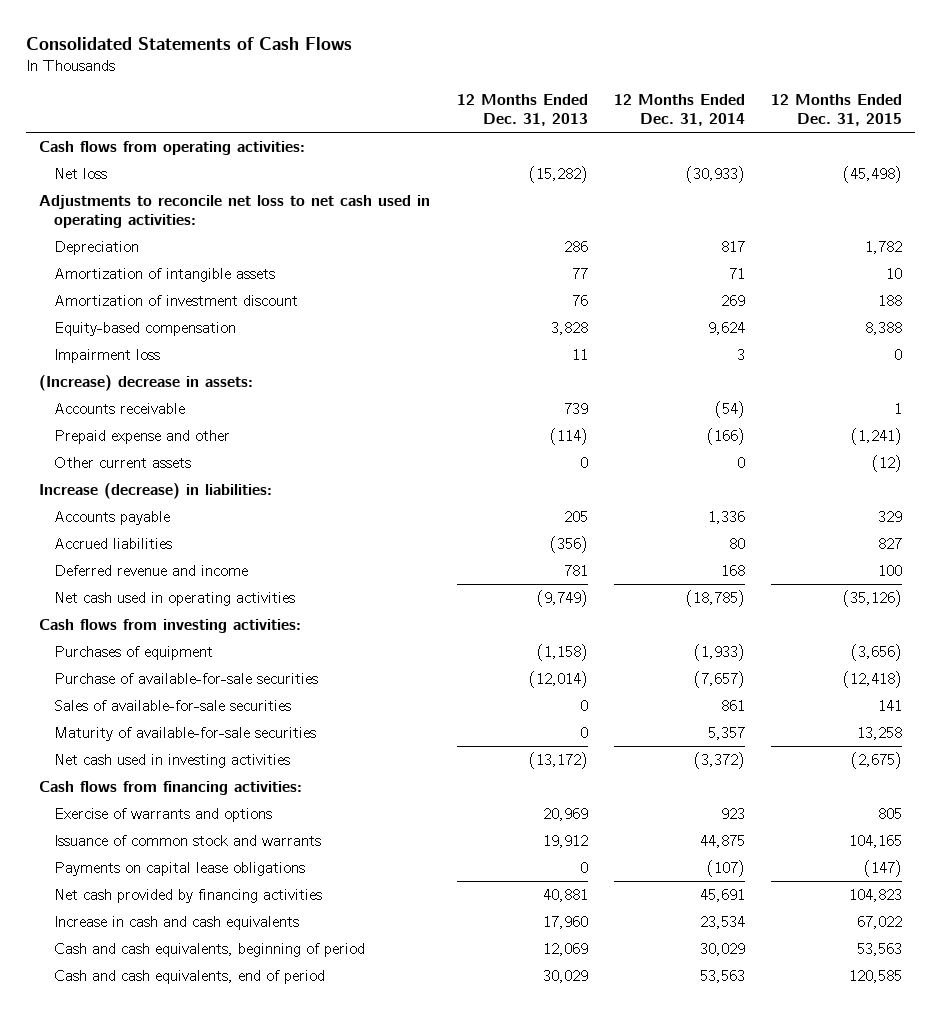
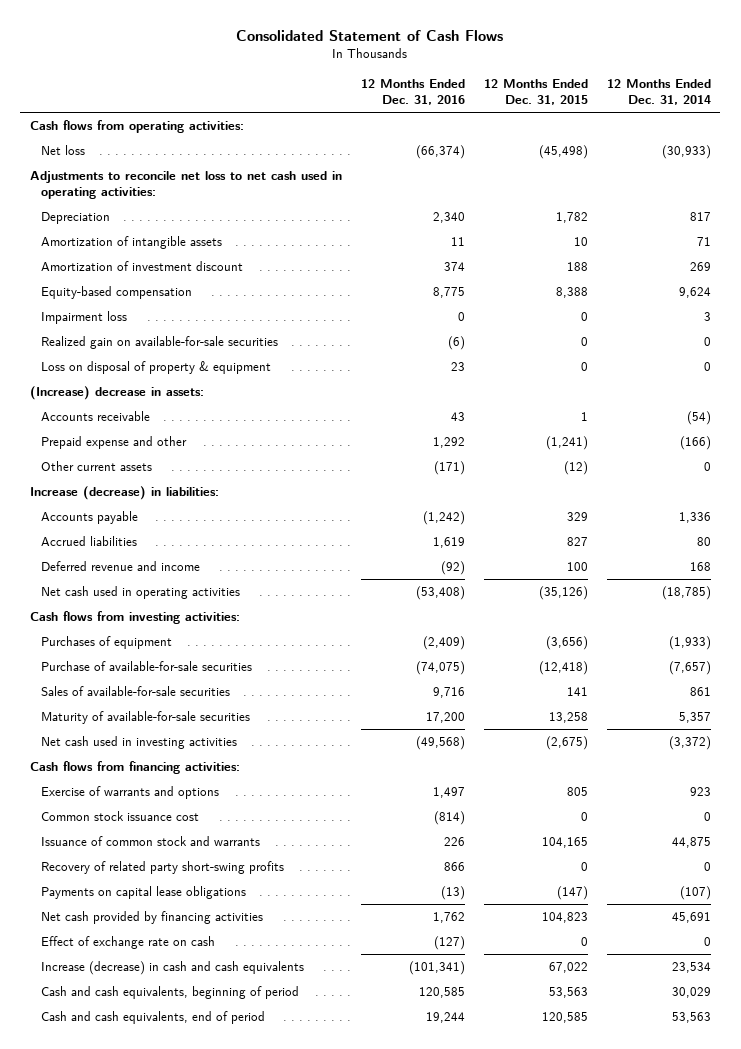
[26,37,353,51] Consolidated Statements of Cash Flows -> [236,29,504,41] Consolidated Statement of Cash Flows
[456,94,588,127] 12 Months Ended Dec. 31, 2013 -> none
none -> [360,79,465,106] 12 Months Ended Dec. 31, 2016
none -> [40,335,278,349] Realized gain on available-for-sale securities
none -> [40,360,271,374] Loss on disposal of property & equipment
none -> [40,810,199,821] Common stock issuance cost
none -> [40,860,284,874] Recovery of related party short-swing profits
none -> [40,935,215,949] Effect of exchange rate on cash
[53,915,299,930] Increase in cash and cash equivalents -> [40,960,304,975] Increase (decrease) in cash and cash equivalents

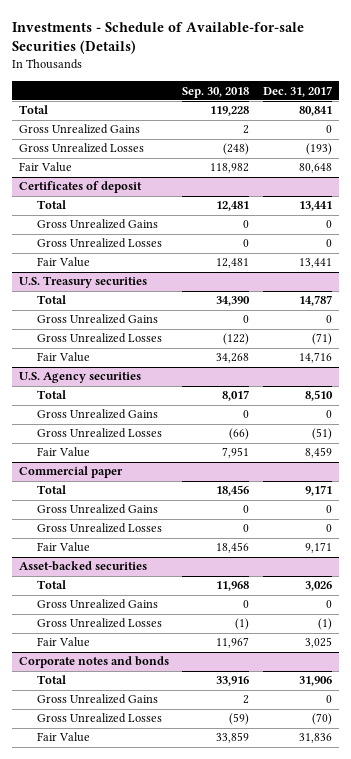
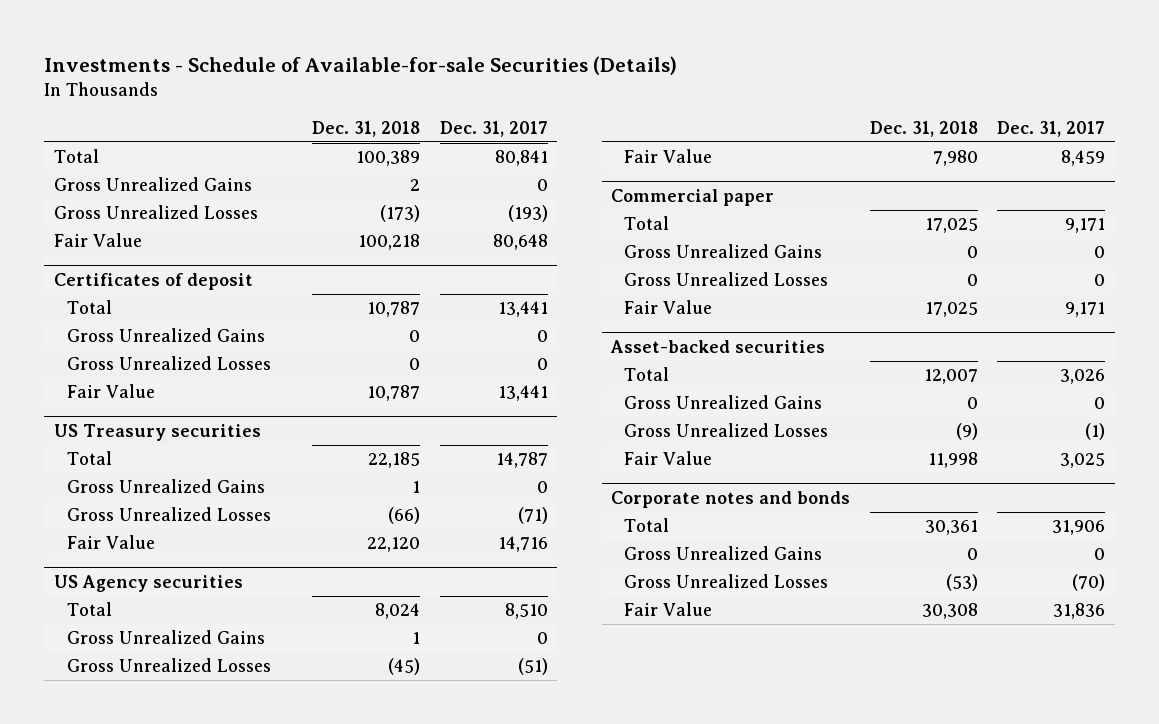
[182,86,250,98] Sep. 30, 2018 -> none
none -> [312,120,421,137] Dec. 31, 2018
[18,276,147,289] U.S. Treasury securities -> [53,424,261,442] US Treasury securities
[18,372,141,384] U.S. Agency securities -> [53,575,243,593] US Agency securities

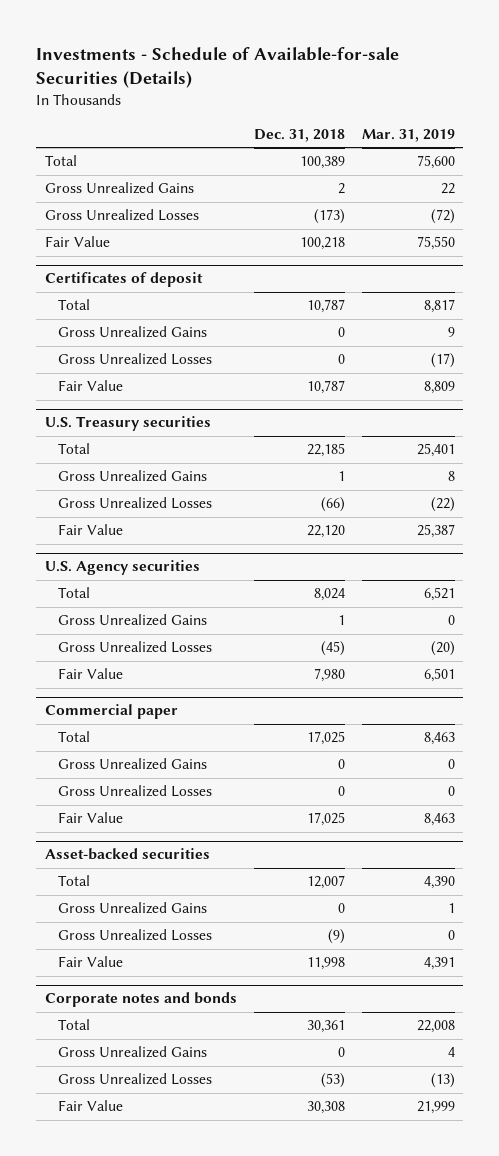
[439,120,548,137] Dec. 31, 2017 -> none
none -> [361,129,455,143] Mar. 31, 2019
[53,424,261,442] US Treasury securities -> [44,416,211,432] U.S. Treasury securities
[53,575,243,593] US Agency securities -> [44,560,200,576] U.S. Agency securities

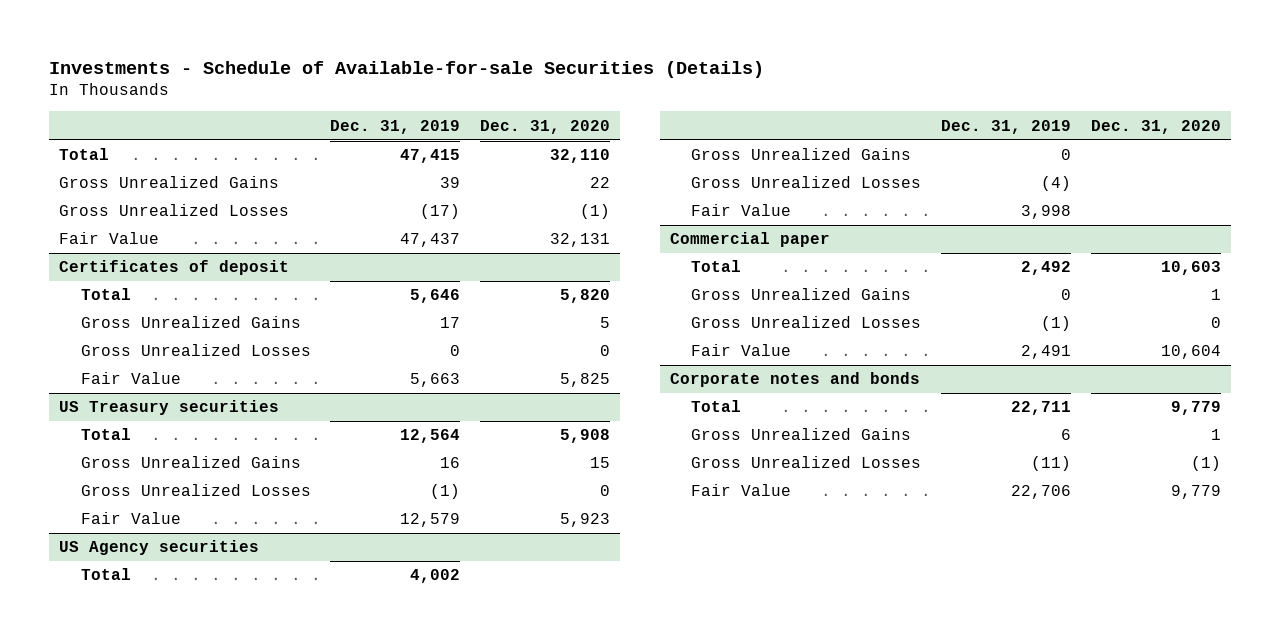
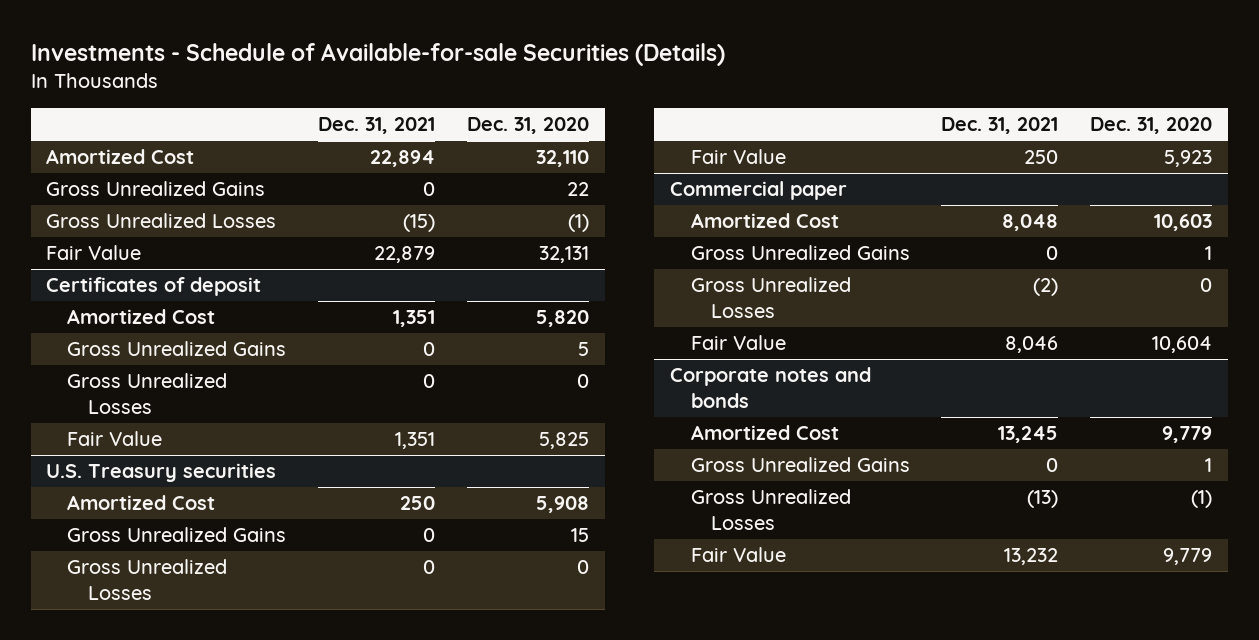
[330,119,461,134] Dec. 31, 2019 -> none
none -> [317,117,435,135] Dec. 31, 2021
[59,148,110,161] Total -> [46,149,195,165] Amortized Cost
[80,288,131,301] Total -> [67,309,216,325] Amortized Cost
[59,400,280,416] US Treasury securities -> [46,463,277,483] U.S. Treasury securities
[80,428,131,441] Total -> [67,495,216,511] Amortized Cost
[59,540,260,556] US Agency securities -> none
[80,568,131,581] Total -> none
[691,148,912,161] Gross Unrealized Gains -> none
[691,176,922,189] Gross Unrealized Losses -> none
[691,204,792,217] Fair Value -> none
[691,260,742,273] Total -> [690,213,839,229] Amortized Cost
[691,400,742,413] Total -> [690,425,839,441] Amortized Cost

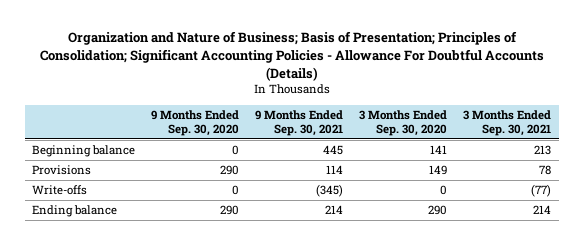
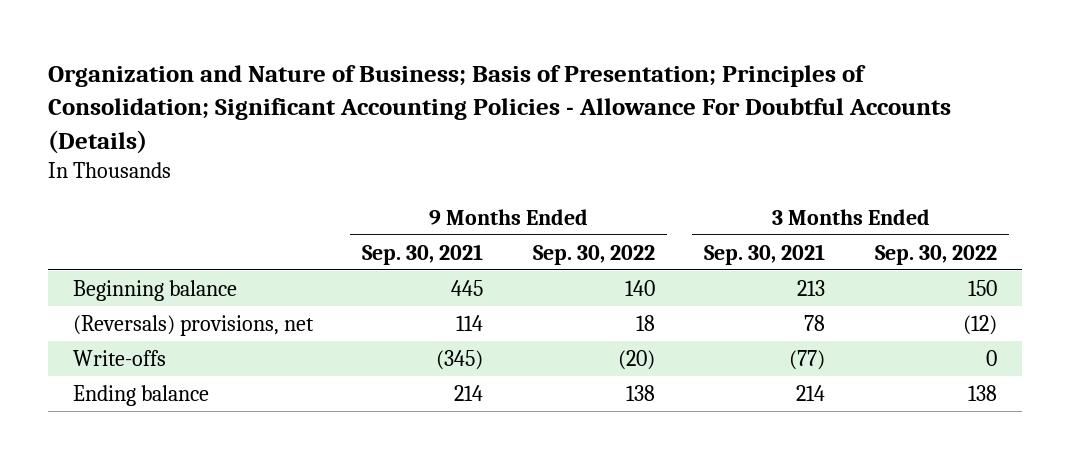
[151,109,240,137] 9 Months Ended Sep. 30, 2020 -> none
[358,109,447,137] 3 Months Ended Sep. 30, 2020 -> none
none -> [532,244,655,265] Sep. 30, 2022
none -> [875,244,998,265] Sep. 30, 2022
[32,164,92,175] Provisions -> [72,314,314,336] (Reversals) provisions, net

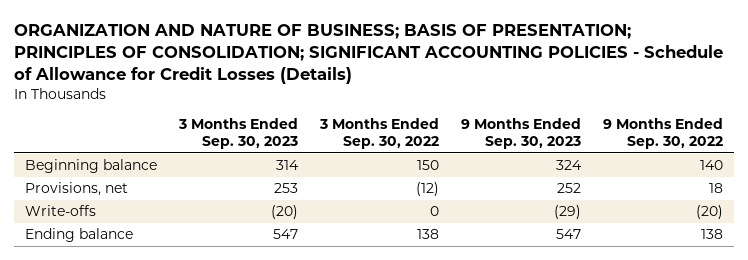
[47,64,951,154] Organization and Nature of Business; Basis of Presentation; Principles of Consolidation; Significant Accounting Policies - Allowance For Doubtful Accounts (Details) -> [13,23,723,84] ORGANIZATION AND NATURE OF BUSINESS; BASIS OF PRESENTATION; PRINCIPLES OF CONSOLIDATION; SIGNIFICANT ACCOUNTING POLICIES - Schedule of Allowance for Credit Losses (Details)
[362,243,484,265] Sep. 30, 2021 -> none
[704,243,826,265] Sep. 30, 2021 -> none
none -> [177,118,298,150] 3 Months Ended Sep. 30, 2023
none -> [461,118,582,150] 9 Months Ended Sep. 30, 2023
[72,314,314,336] (Reversals) provisions, net -> [24,182,128,197] Provisions, net

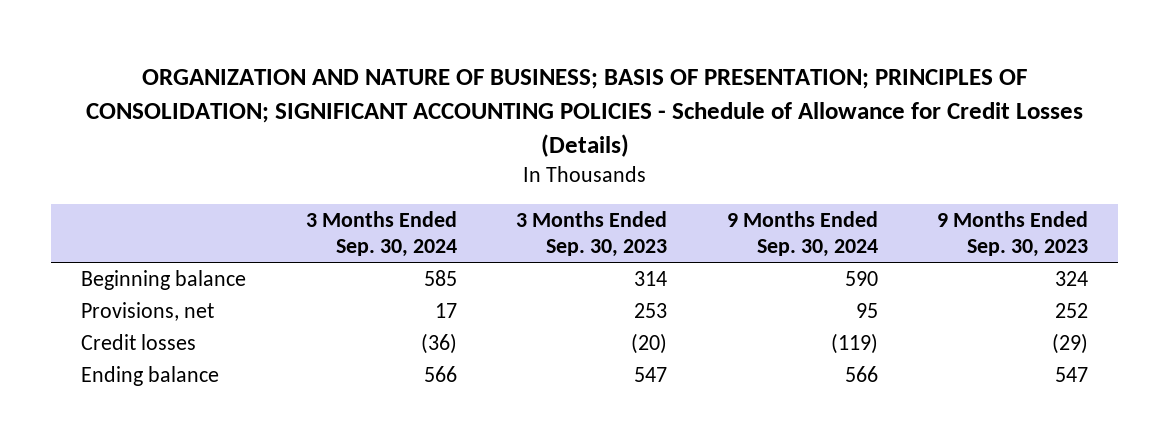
[319,118,440,150] 3 Months Ended Sep. 30, 2022 -> none
[603,118,724,150] 9 Months Ended Sep. 30, 2022 -> none
none -> [305,210,457,258] 3 Months Ended Sep. 30, 2024
none -> [726,210,878,258] 9 Months Ended Sep. 30, 2024
[24,205,96,217] Write-offs -> [81,334,197,351] Credit losses

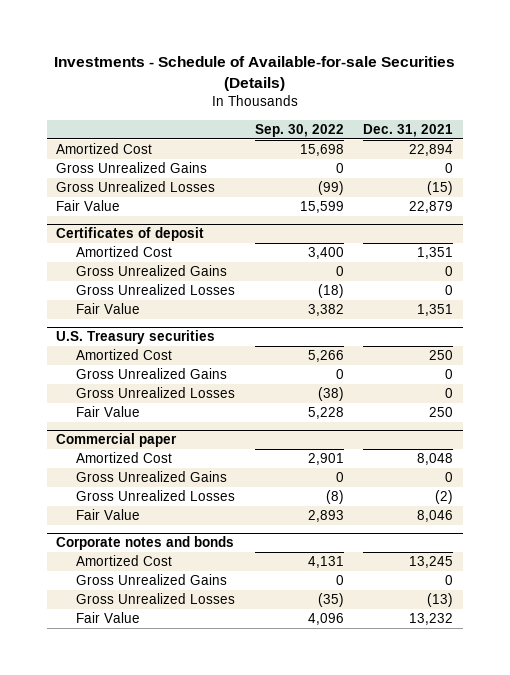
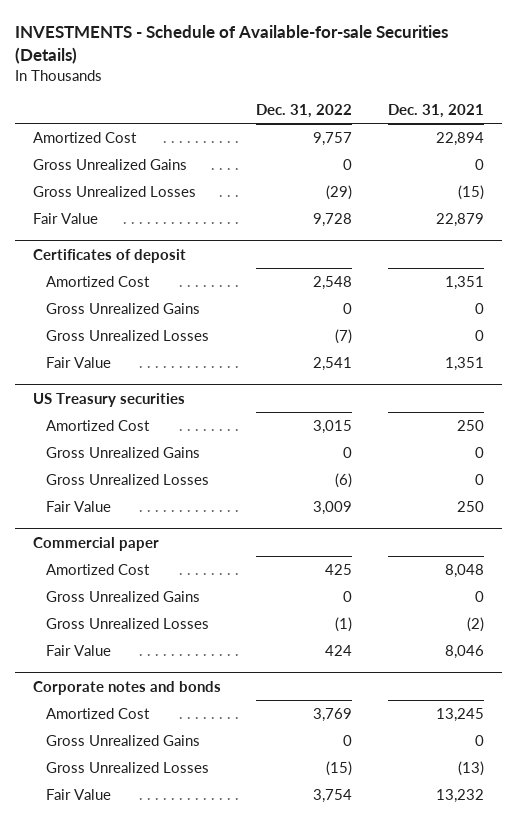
[53,56,455,92] Investments - Schedule of Available-for-sale Securities (Details) -> [15,25,449,65] INVESTMENTS - Schedule of Available-for-sale Securities (Details)
[254,123,344,137] Sep. 30, 2022 -> none
none -> [256,103,353,118] Dec. 31, 2022
[56,330,216,345] U.S. Treasury securities -> [32,392,185,407] US Treasury securities

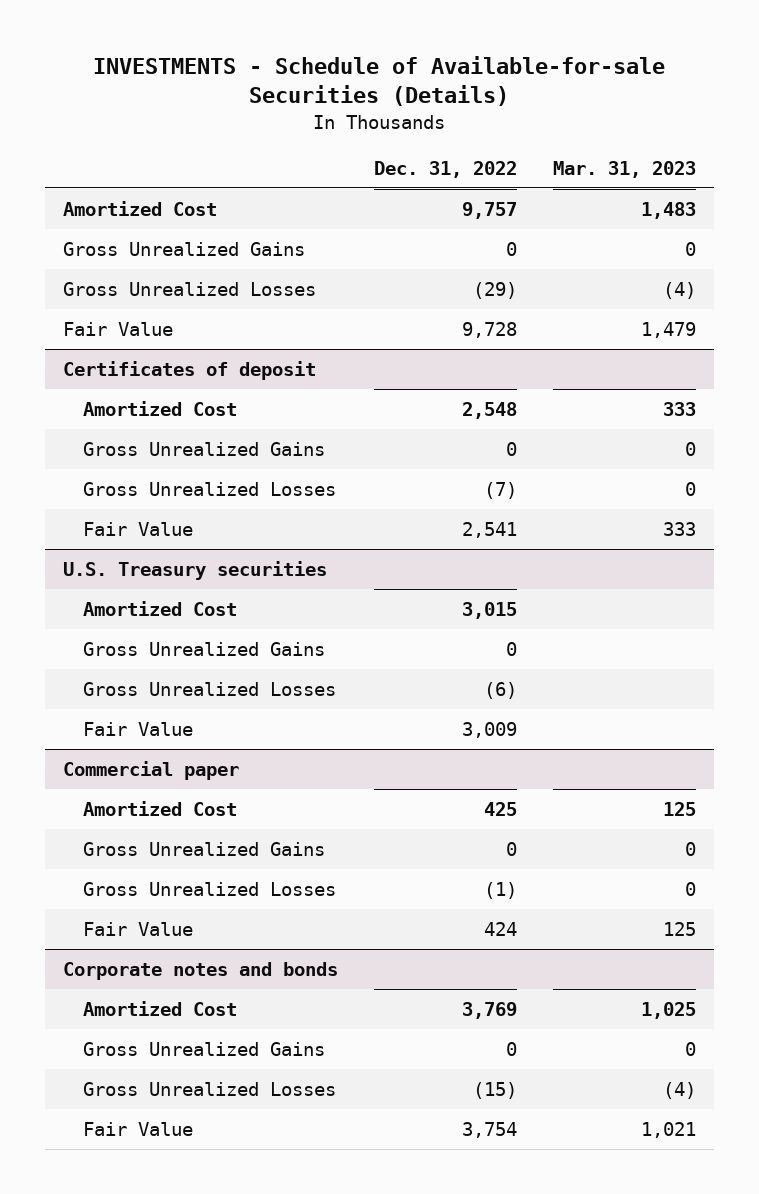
[387,103,484,118] Dec. 31, 2021 -> none
none -> [552,160,696,178] Mar. 31, 2023
[32,392,185,407] US Treasury securities -> [62,560,327,580] U.S. Treasury securities

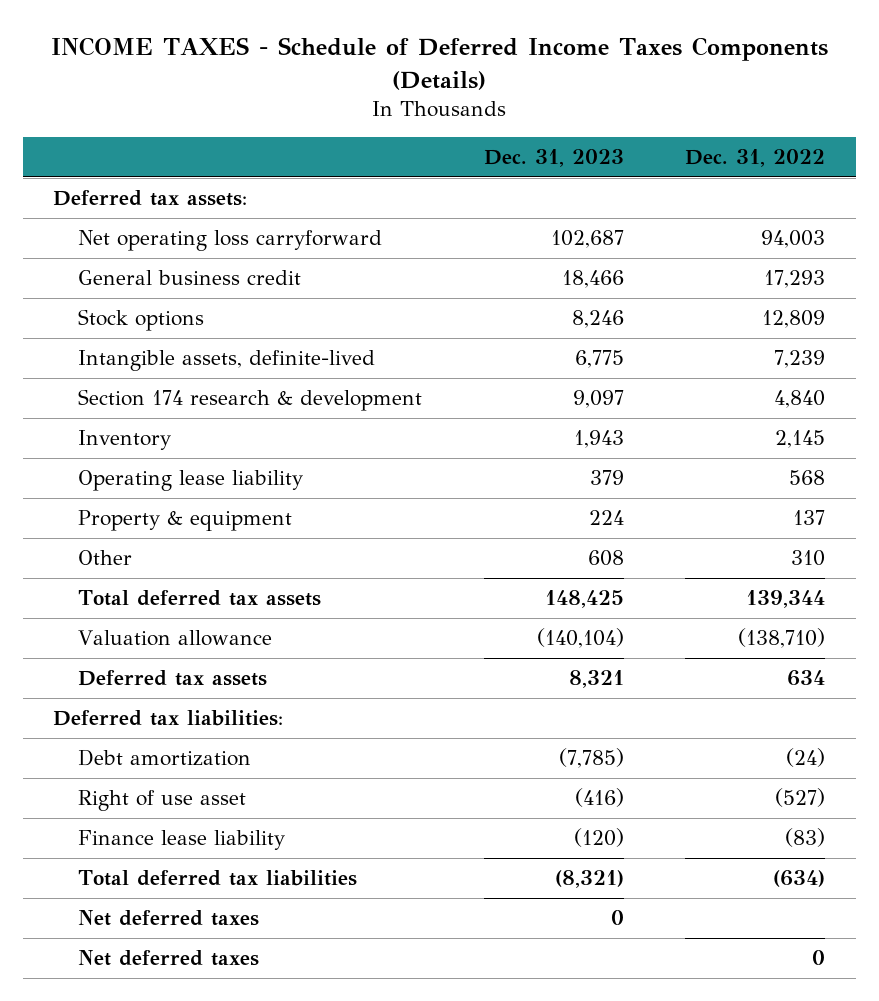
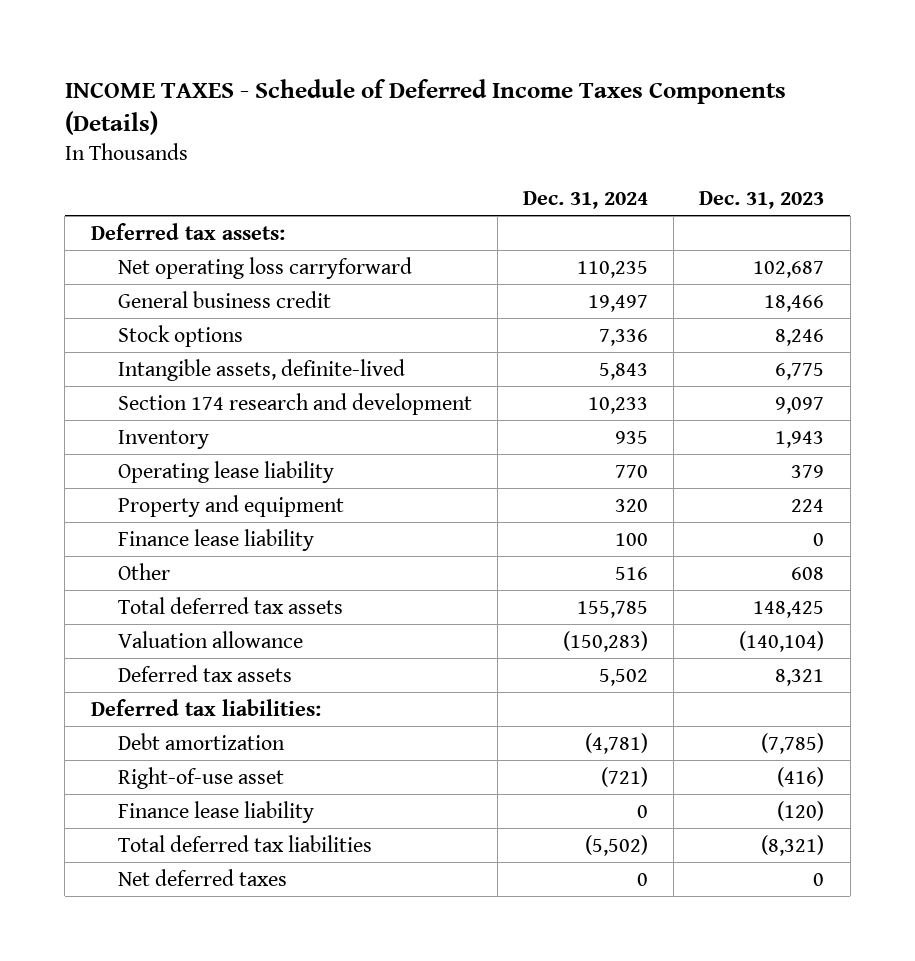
[685,148,826,167] Dec. 31, 2022 -> none
none -> [523,191,649,210] Dec. 31, 2024
[78,389,423,412] Section 174 research & development -> [117,392,472,415] Section 174 research and development
[78,510,293,532] Property & equipment -> [117,494,344,517] Property and equipment
none -> [117,528,314,551] Finance lease liability
[78,790,247,812] Right of use asset -> [117,766,284,789] Right-of-use asset
[78,950,260,967] Net deferred taxes -> none

